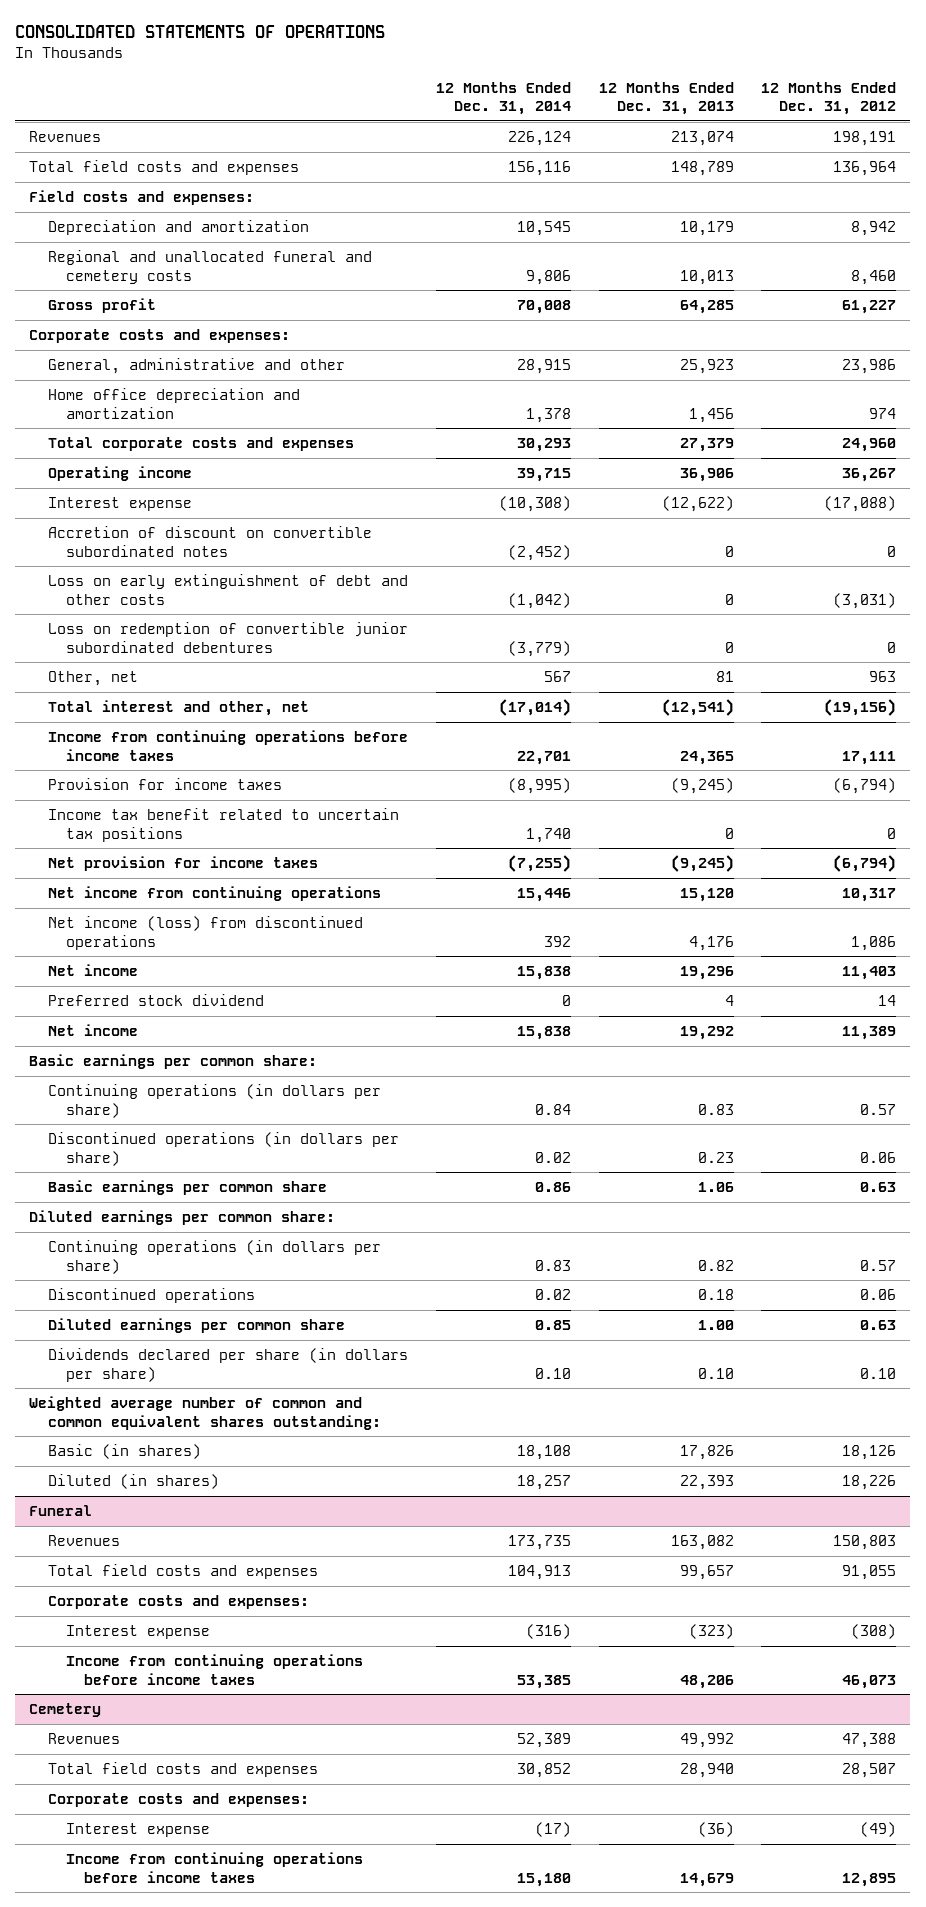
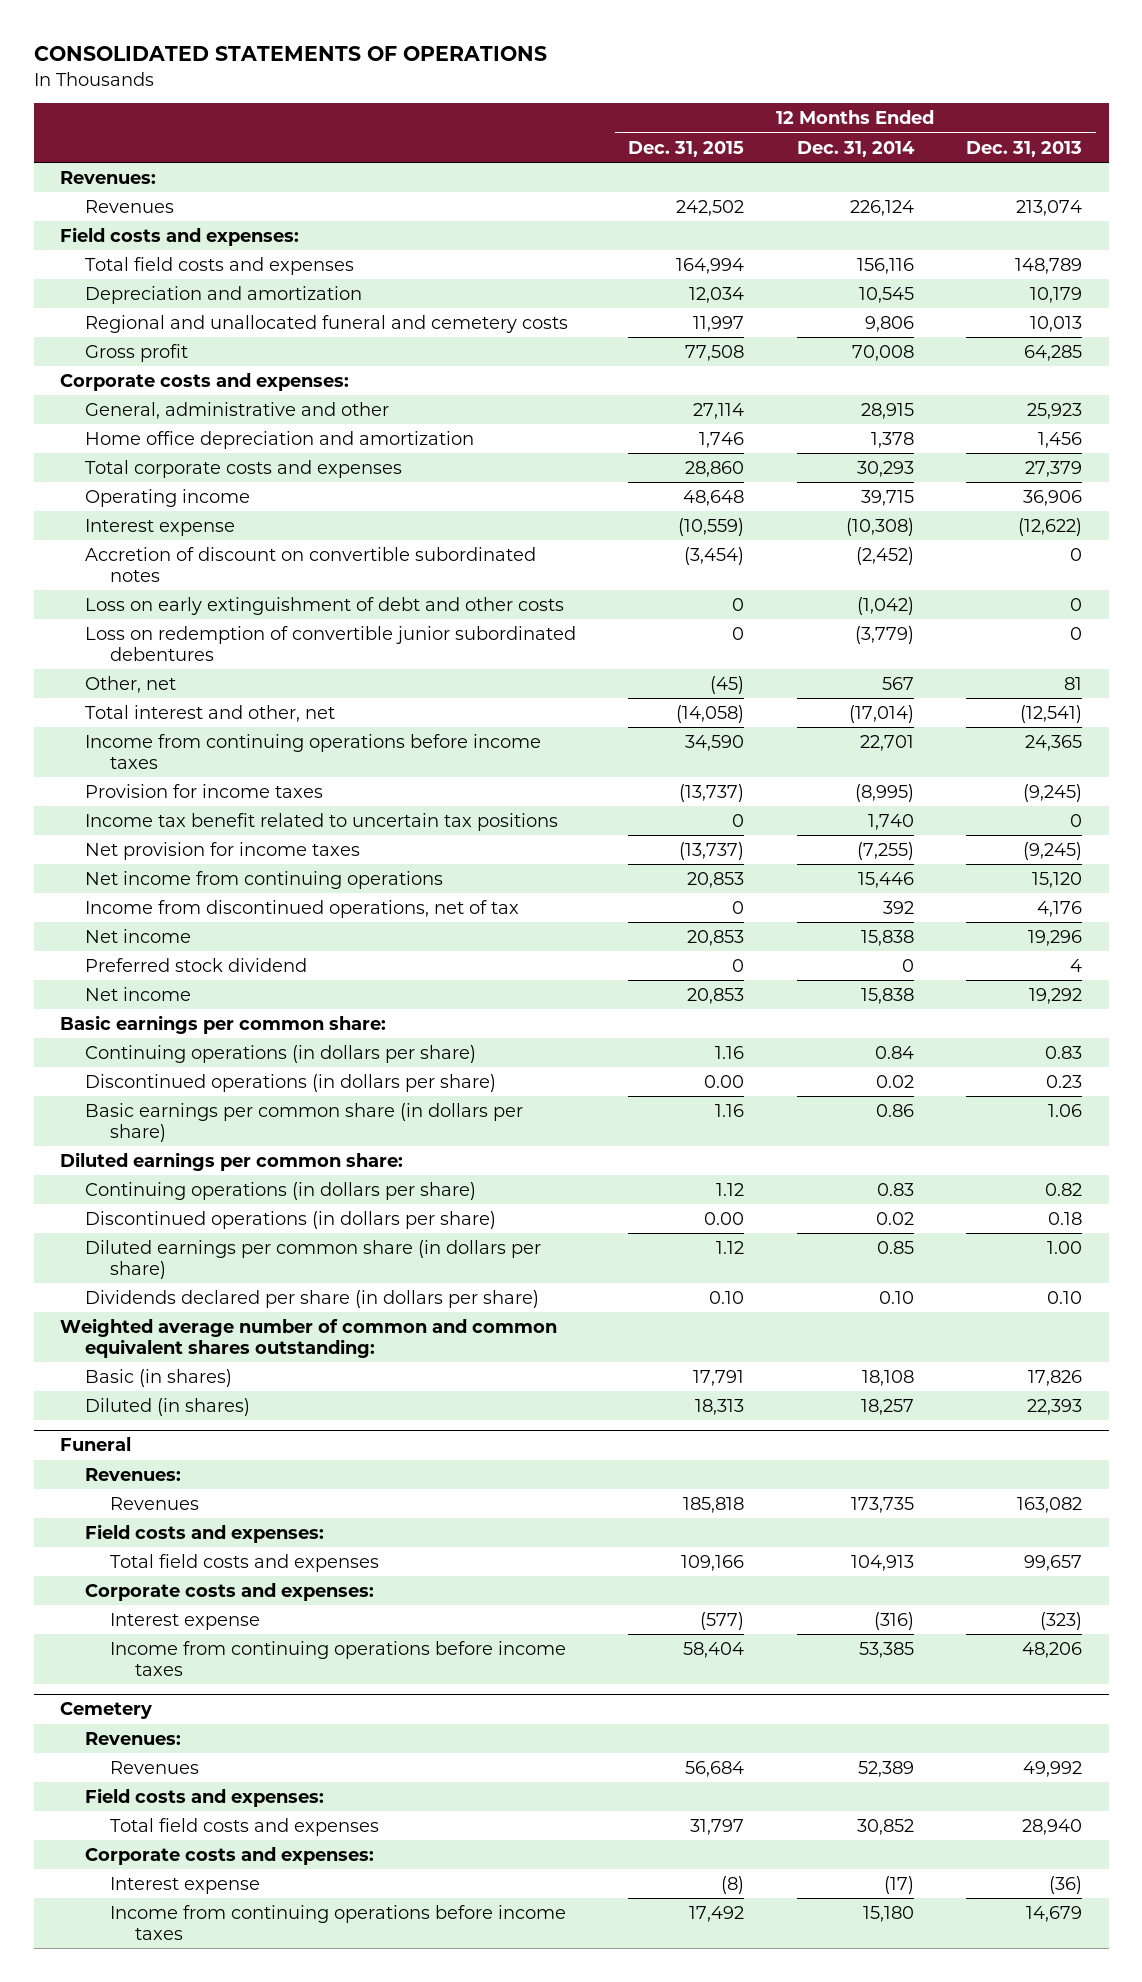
[761,81,897,116] 12 Months Ended Dec. 31, 2012 -> none
none -> [628,140,745,157] Dec. 31, 2015
none -> [59,170,156,184] Revenues:
[29,160,300,176] Total field costs and expenses -> [84,256,354,275] Total field costs and expenses
[47,916,363,950] Net income (loss) from discontinued operations -> [84,899,519,918] Income from discontinued operations, net of tax
[47,1180,327,1196] Basic earnings per common share -> [84,1102,523,1142] Basic earnings per common share (in dollars per share)
[47,1288,255,1304] Discontinued operations -> [84,1210,496,1229] Discontinued operations (in dollars per share)
[47,1318,345,1334] Diluted earnings per common share -> [84,1239,541,1279] Diluted earnings per common share (in dollars per share)
none -> [84,1467,181,1481] Revenues:
none -> [84,1523,324,1543] Field costs and expenses:
none -> [84,1731,181,1745] Revenues:
none -> [84,1787,324,1807] Field costs and expenses:

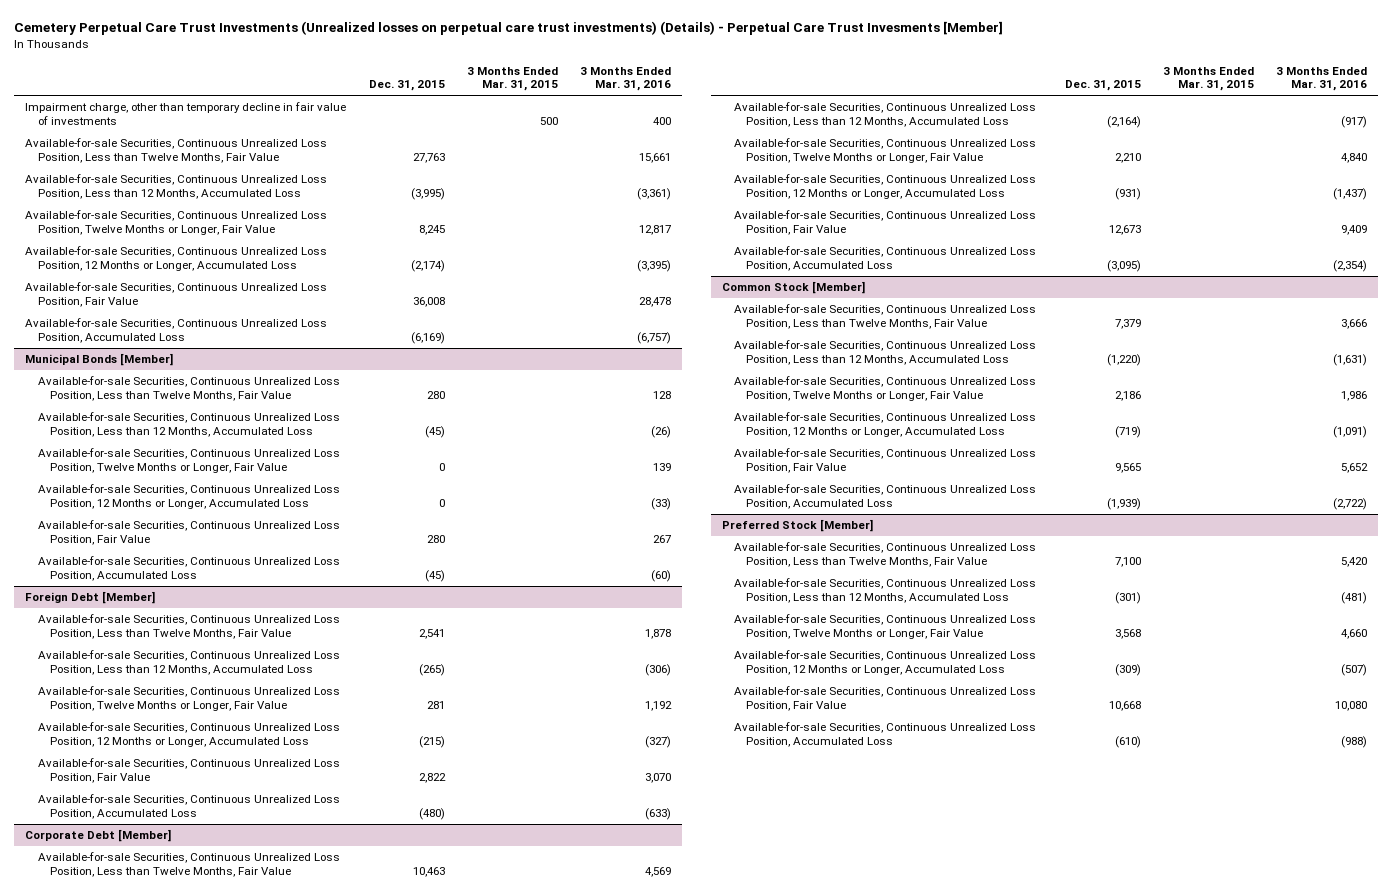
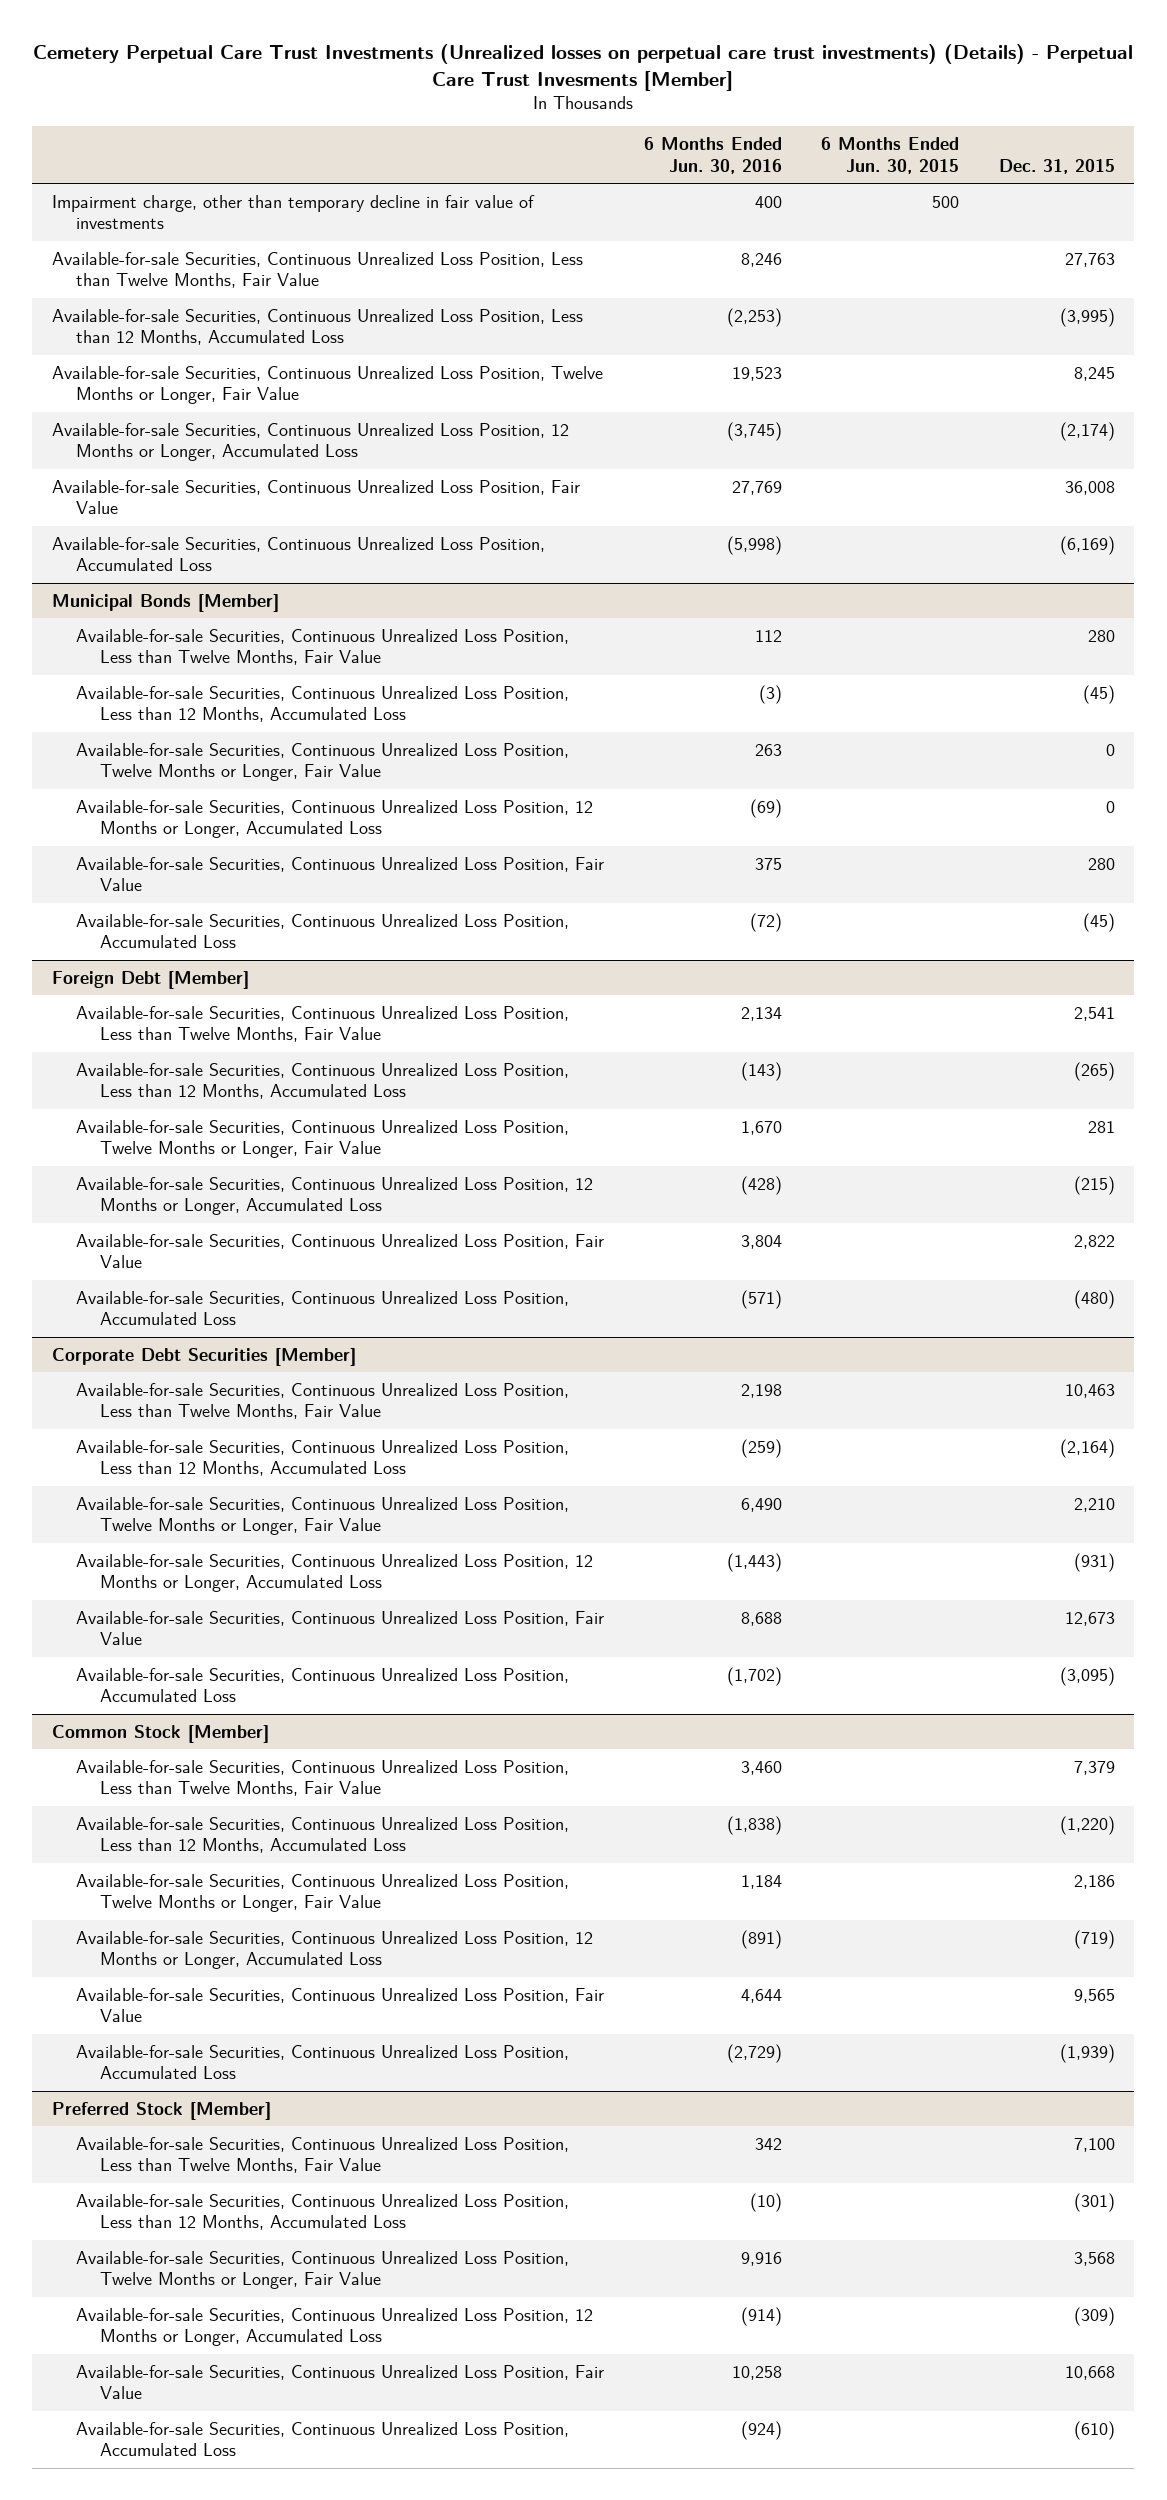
[466,66,558,92] 3 Months Ended Mar. 31, 2015 -> none
[579,66,671,92] 3 Months Ended Mar. 31, 2016 -> none
none -> [643,137,782,174] 6 Months Ended Jun. 30, 2016
none -> [821,137,960,174] 6 Months Ended Jun. 30, 2015
[25,829,172,843] Corporate Debt [Member] -> [51,1347,356,1366] Corporate Debt Securities [Member]

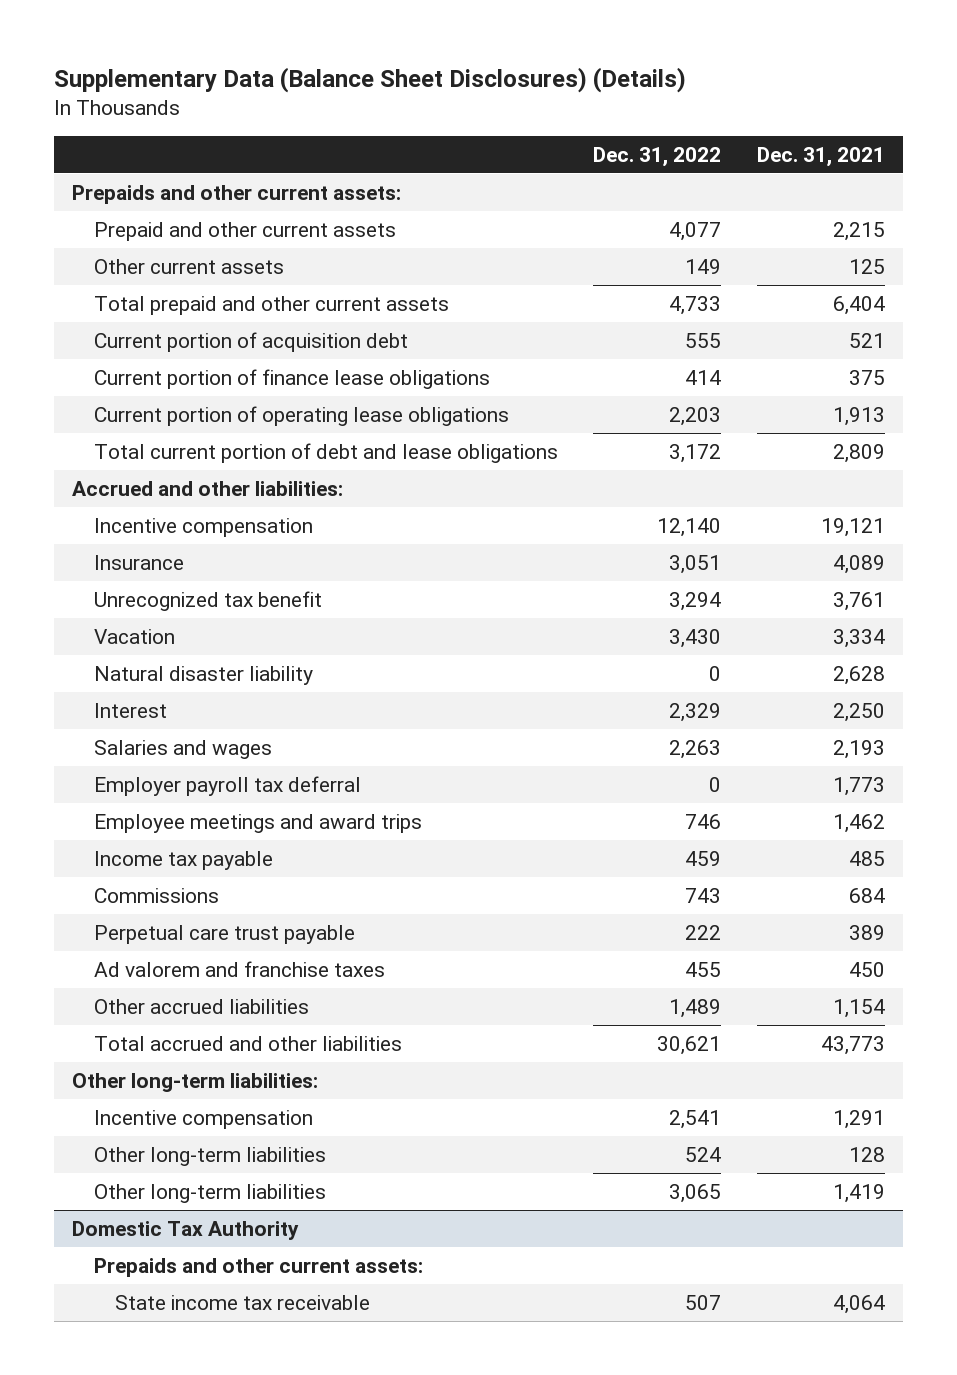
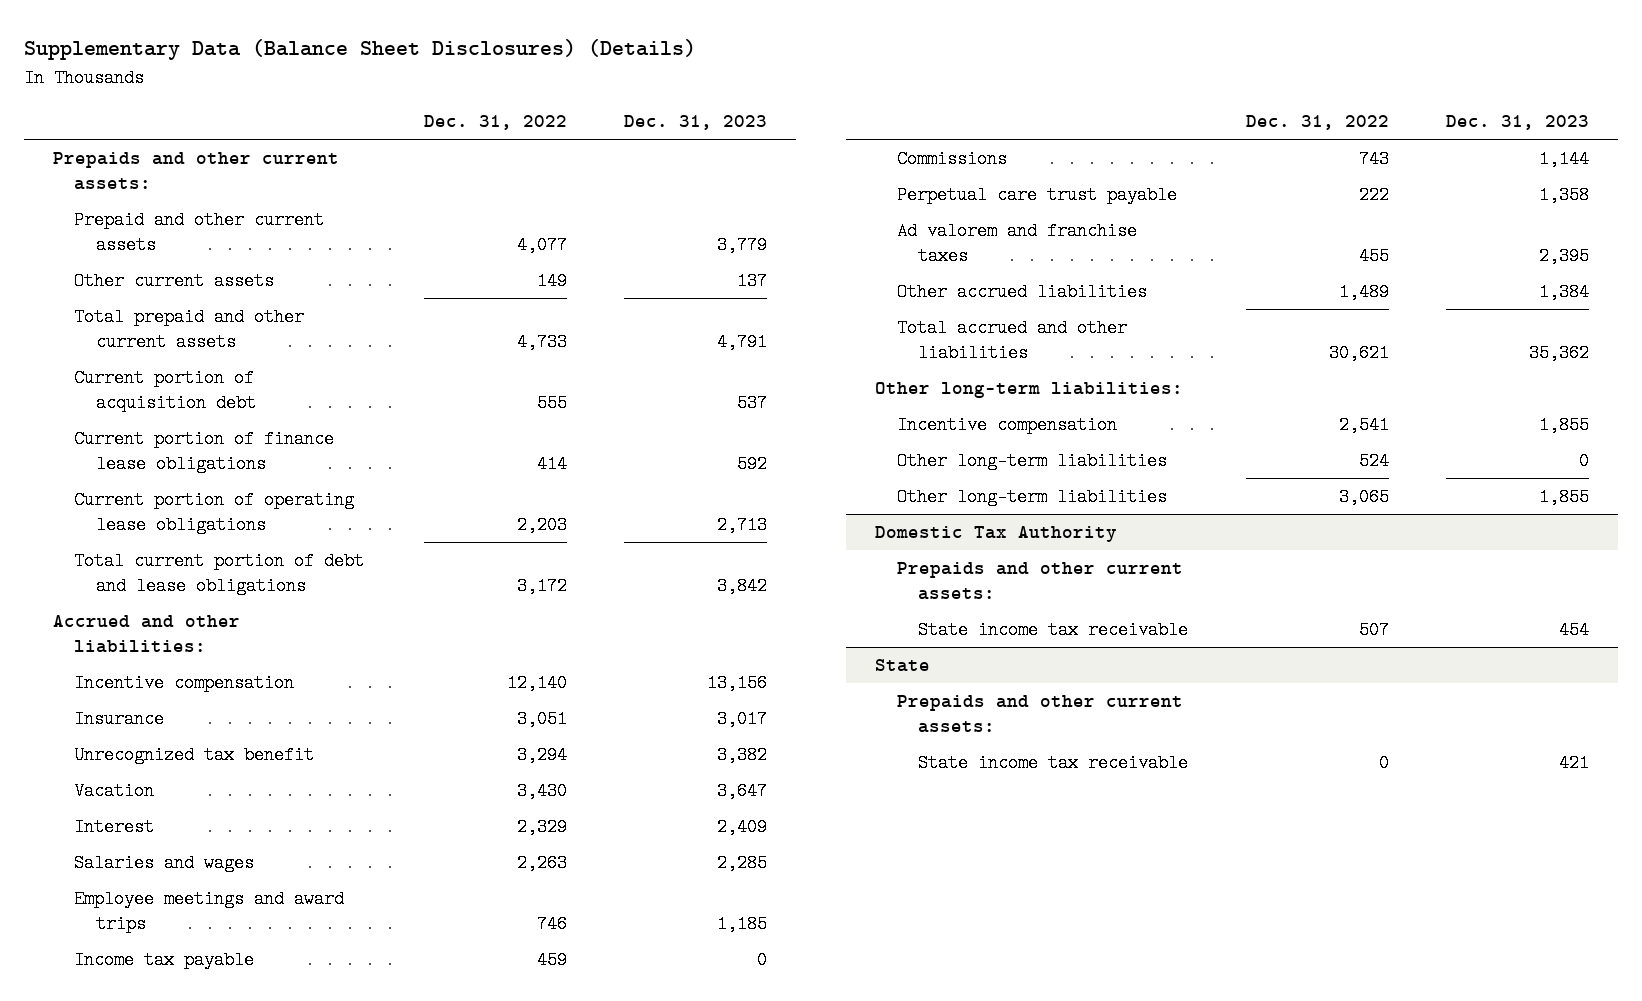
[756,146,885,167] Dec. 31, 2021 -> none
none -> [623,115,767,131] Dec. 31, 2023
[93,665,313,685] Natural disaster liability -> none
[93,775,361,796] Employer payroll tax deferral -> none
none -> [874,659,930,673] State
none -> [896,695,1183,734] Prepaids and other current assets:
none -> [918,754,1189,773] State income tax receivable

